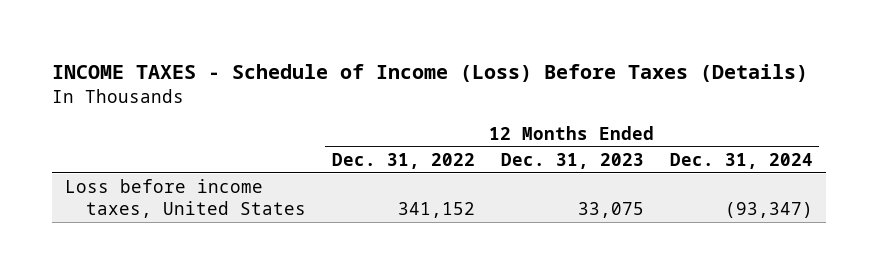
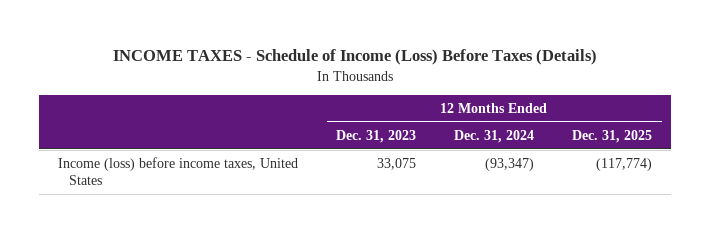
[331,152,475,169] Dec. 31, 2022 -> none
none -> [572,130,653,144] Dec. 31, 2025
[64,179,306,219] Loss before income taxes, United States -> [58,157,299,185] Income (loss) before income taxes, United States

